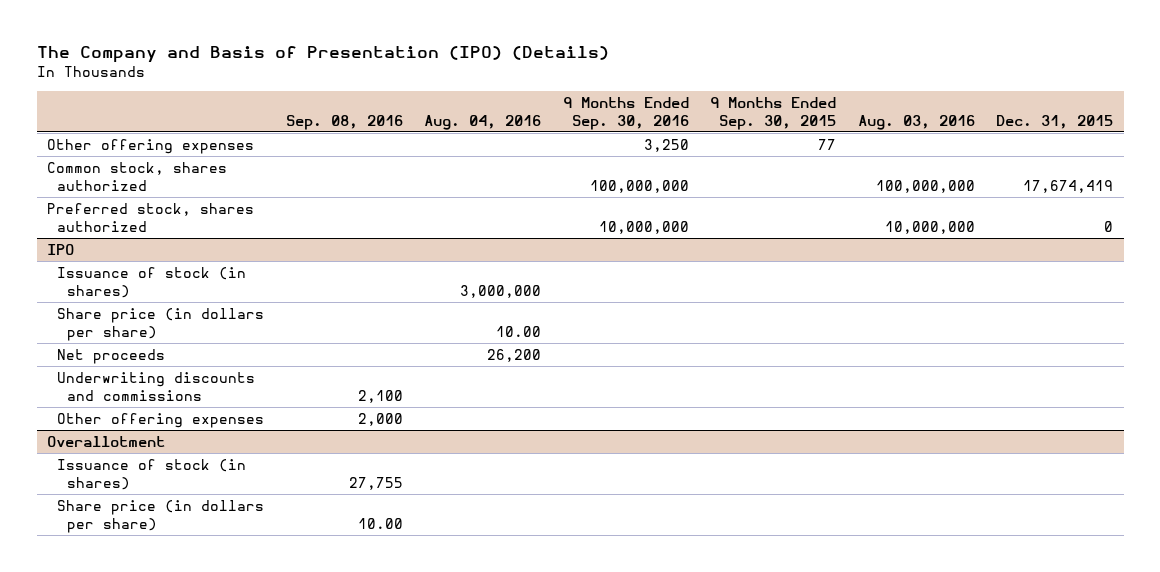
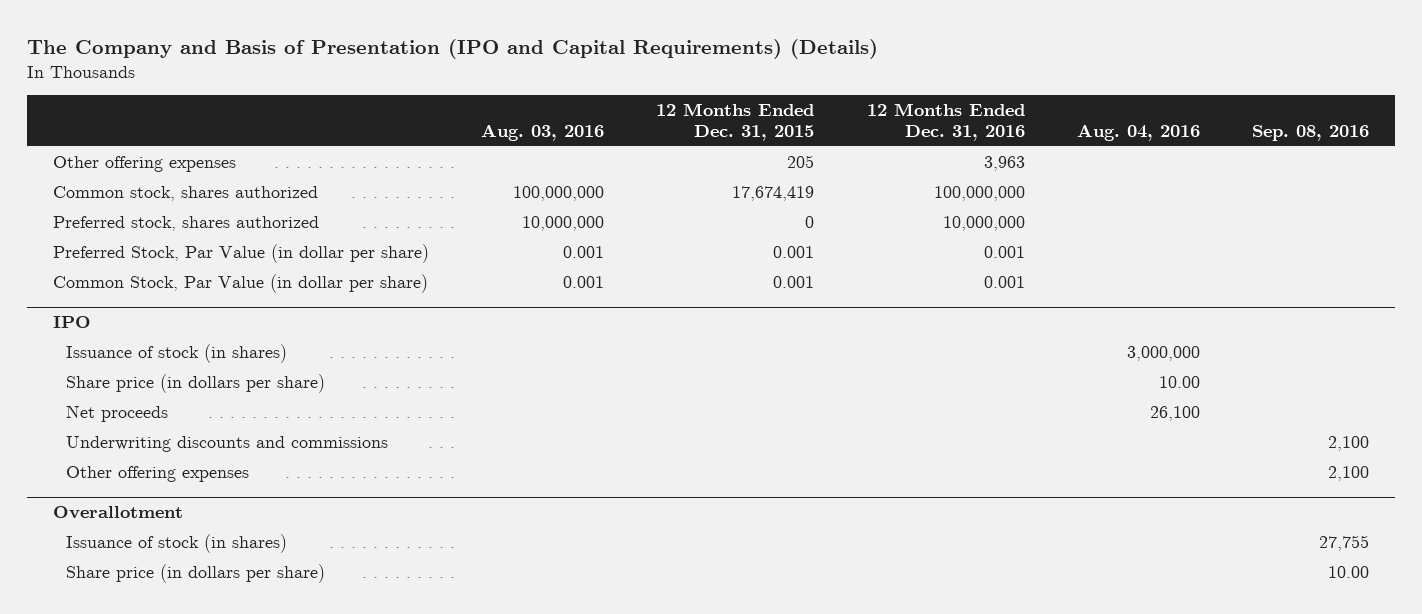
[36,46,609,64] The Company and Basis of Presentation (IPO) (Details) -> [26,39,878,60] The Company and Basis of Presentation (IPO and Capital Requirements) (Details)
[562,96,689,130] 9 Months Ended Sep. 30, 2016 -> none
[710,96,837,130] 9 Months Ended Sep. 30, 2015 -> none
[996,114,1114,129] Dec. 31, 2015 -> none
none -> [656,103,815,141] 12 Months Ended Dec. 31, 2015
none -> [866,103,1025,141] 12 Months Ended Dec. 31, 2016
none -> [52,244,429,264] Preferred Stock, Par Value (in dollar per share)
none -> [52,274,428,294] Common Stock, Par Value (in dollar per share)
[487,348,542,362] 26,200 -> [1149,406,1200,422] 26,100
[357,412,403,426] 2,000 -> [1328,466,1370,482] 2,100

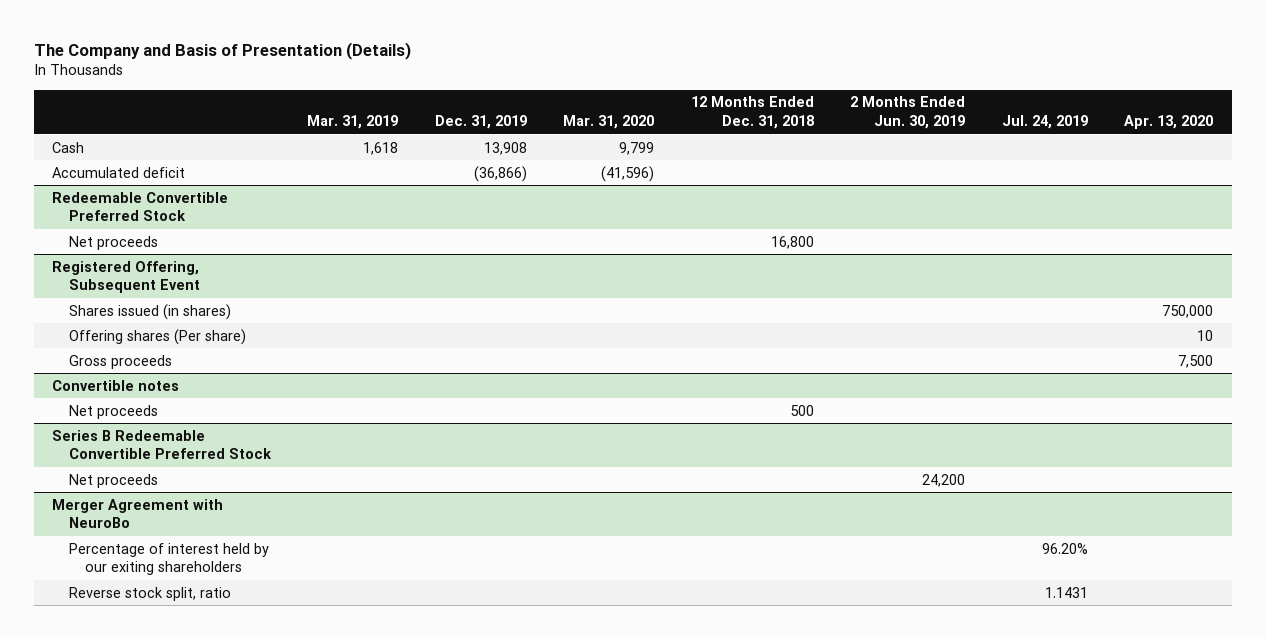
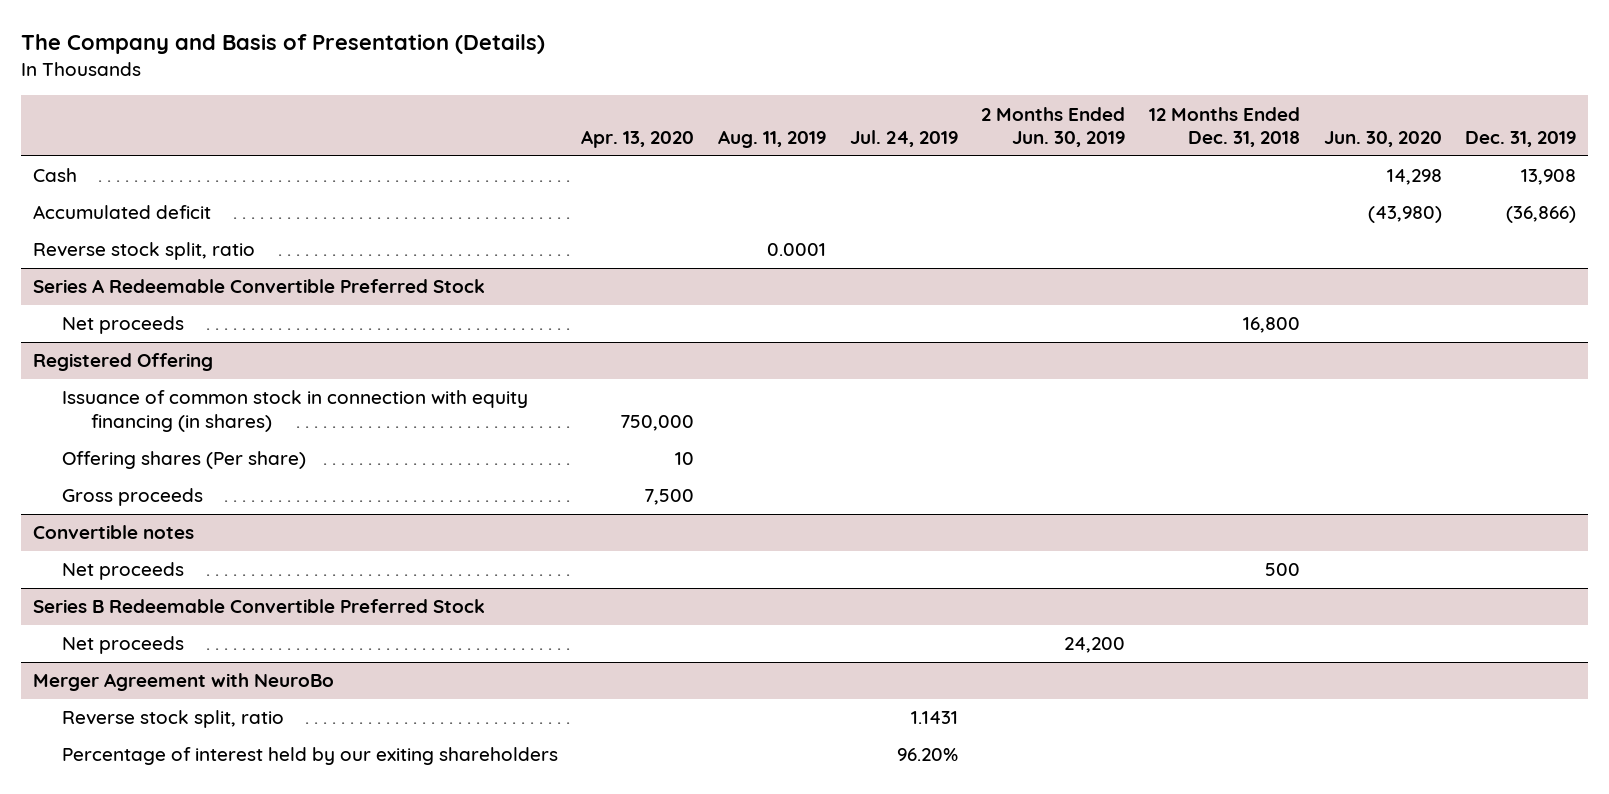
[307,114,399,129] Mar. 31, 2019 -> none
[563,114,655,129] Mar. 31, 2020 -> none
none -> [717,130,826,149] Aug. 11, 2019
none -> [1323,131,1442,148] Jun. 30, 2020
none -> [32,242,255,261] Reverse stock split, ratio
[52,191,229,222] Redeemable Convertible Preferred Stock -> [32,279,485,294] Series A Redeemable Convertible Preferred Stock
[52,260,200,294] Registered Offering, Subsequent Event -> [32,353,213,372] Registered Offering
[68,303,231,320] Shares issued (in shares) -> [61,390,528,432] Issuance of common stock in connection with equity financing (in shares)
[68,542,269,576] Percentage of interest held by our exiting shareholders -> [61,747,558,766] Percentage of interest held by our exiting shareholders

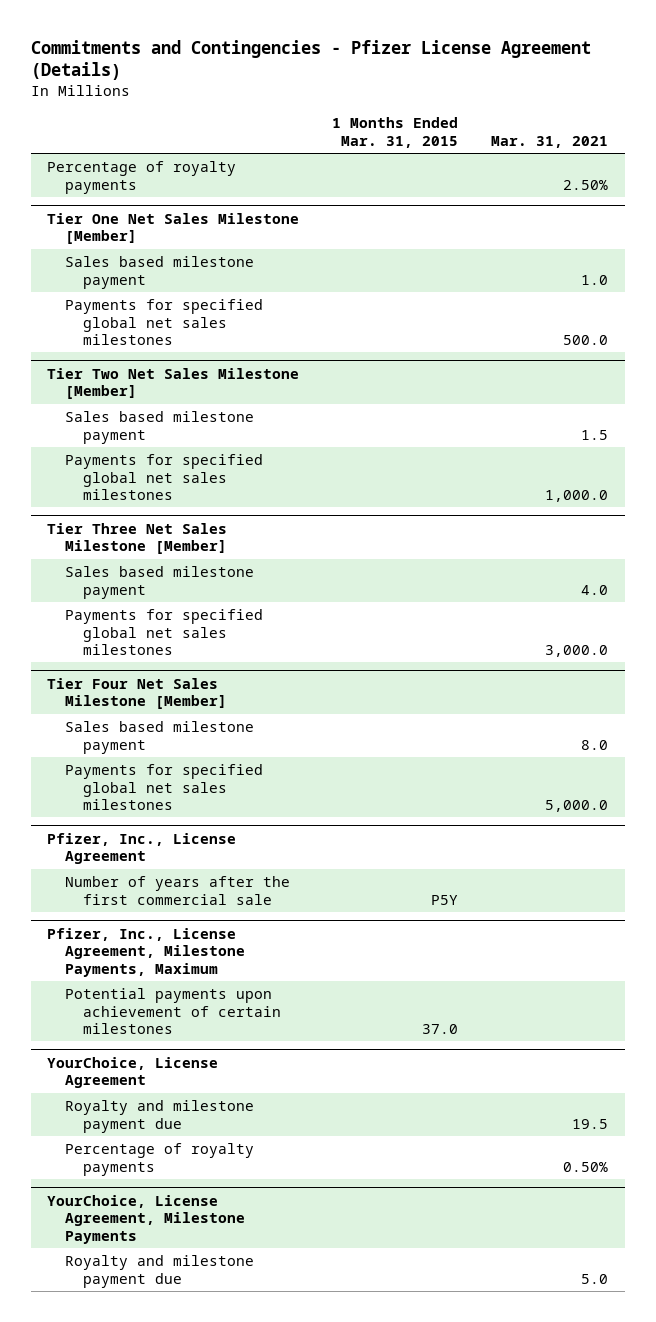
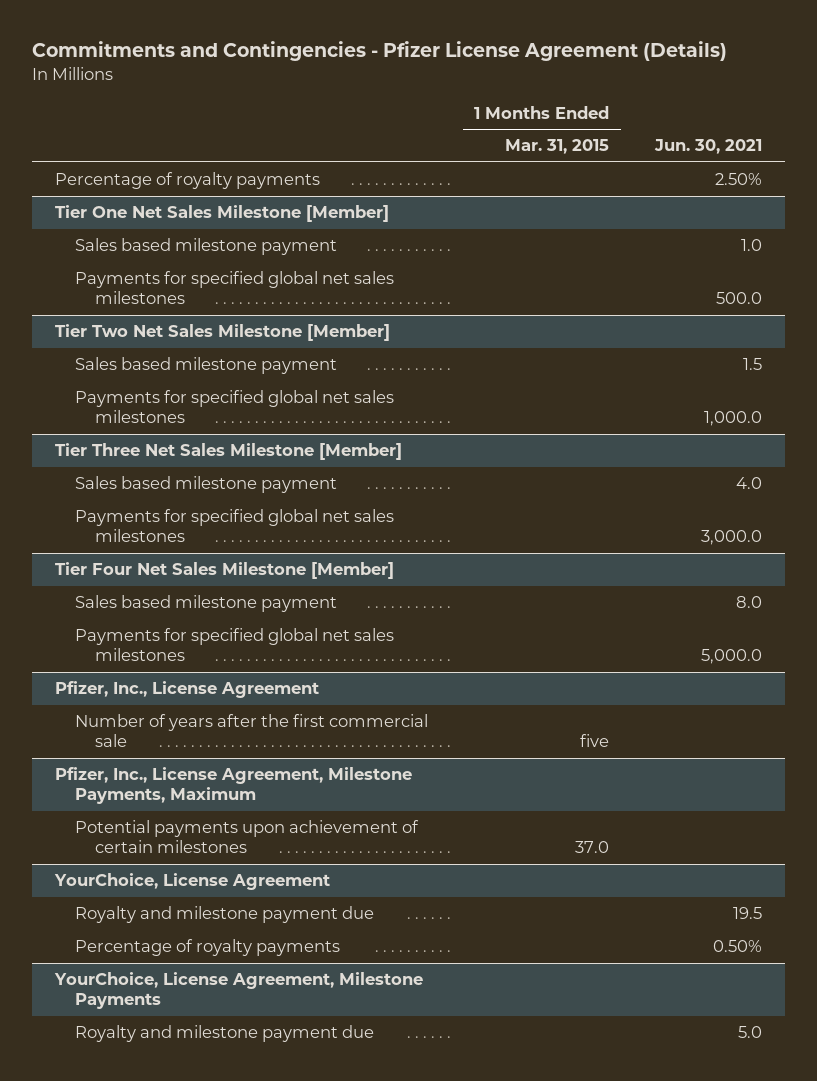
[491,136,609,149] Mar. 31, 2021 -> none
none -> [654,139,763,155] Jun. 30, 2021
[431,894,459,905] P5Y -> [580,734,610,748] five

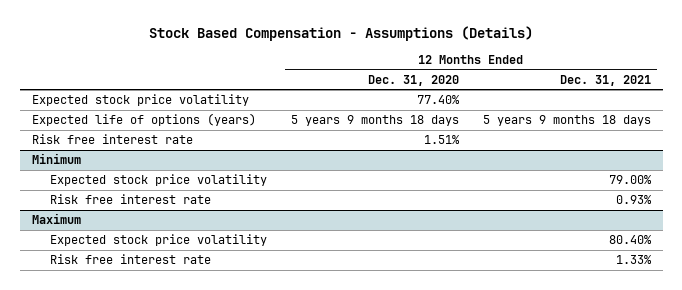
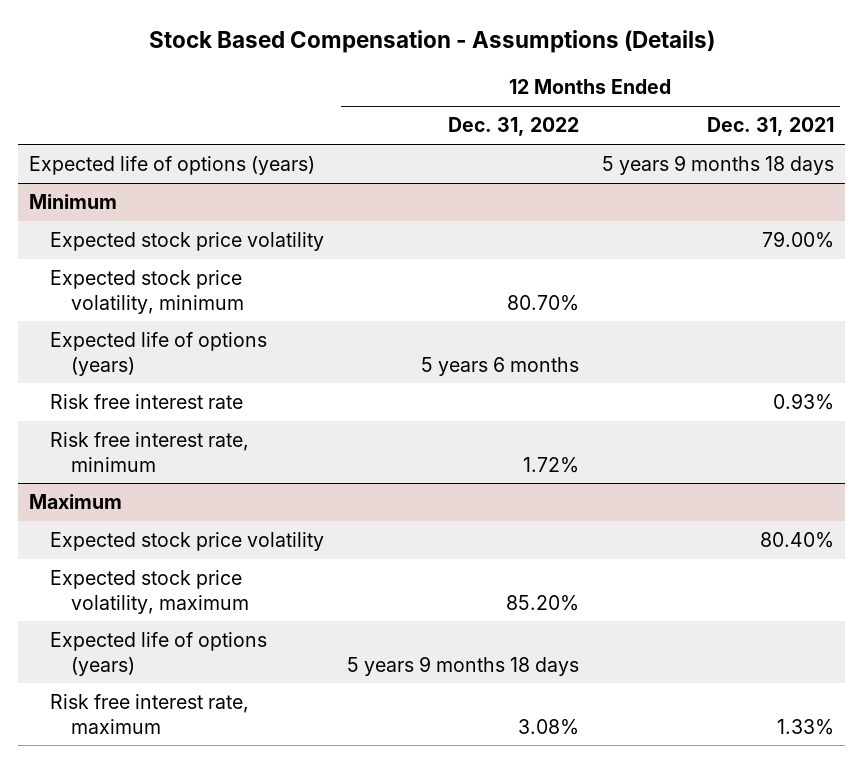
[368,74,460,86] Dec. 31, 2020 -> none
none -> [448,117,580,137] Dec. 31, 2022
[31,94,249,107] Expected stock price volatility -> none
[31,134,193,145] Risk free interest rate -> none
none -> [50,270,245,314] Expected stock price volatility, minimum
none -> [50,332,268,376] Expected life of options (years)
none -> [50,432,250,472] Risk free interest rate, minimum
none -> [50,570,250,614] Expected stock price volatility, maximum
none -> [50,632,268,676] Expected life of options (years)
[50,254,212,265] Risk free interest rate -> [50,694,250,734] Risk free interest rate, maximum

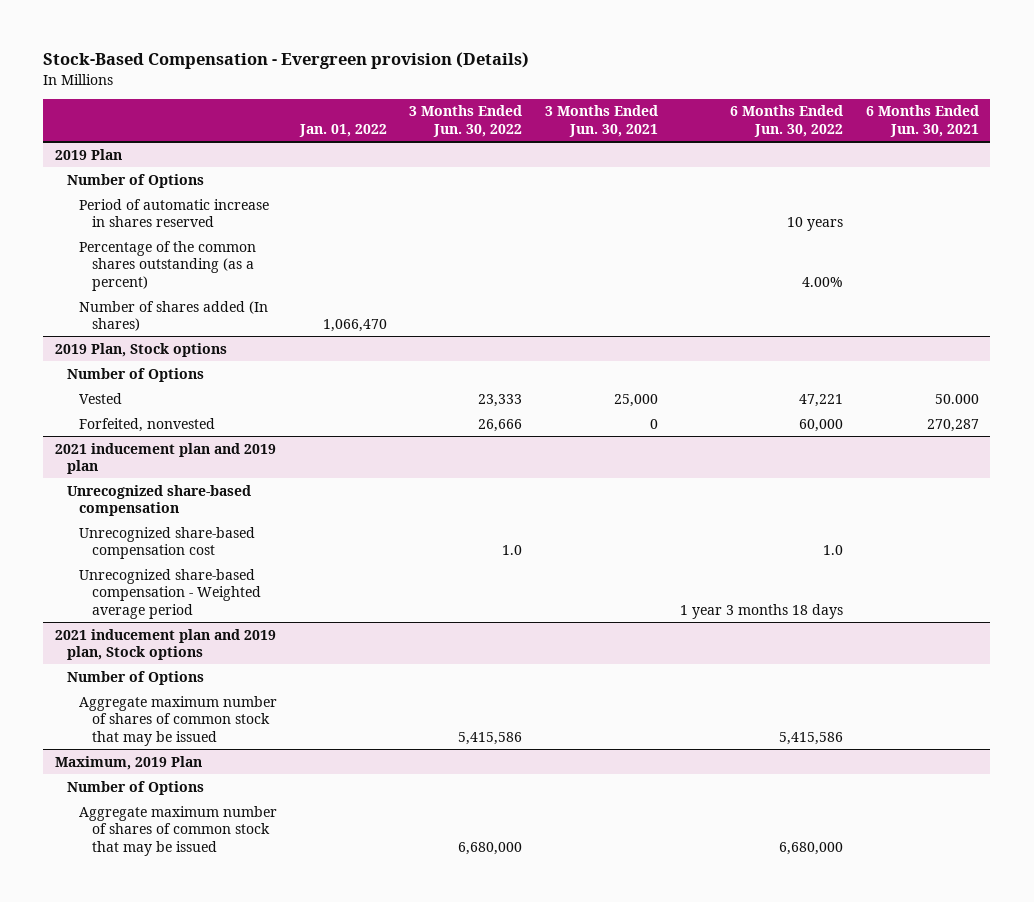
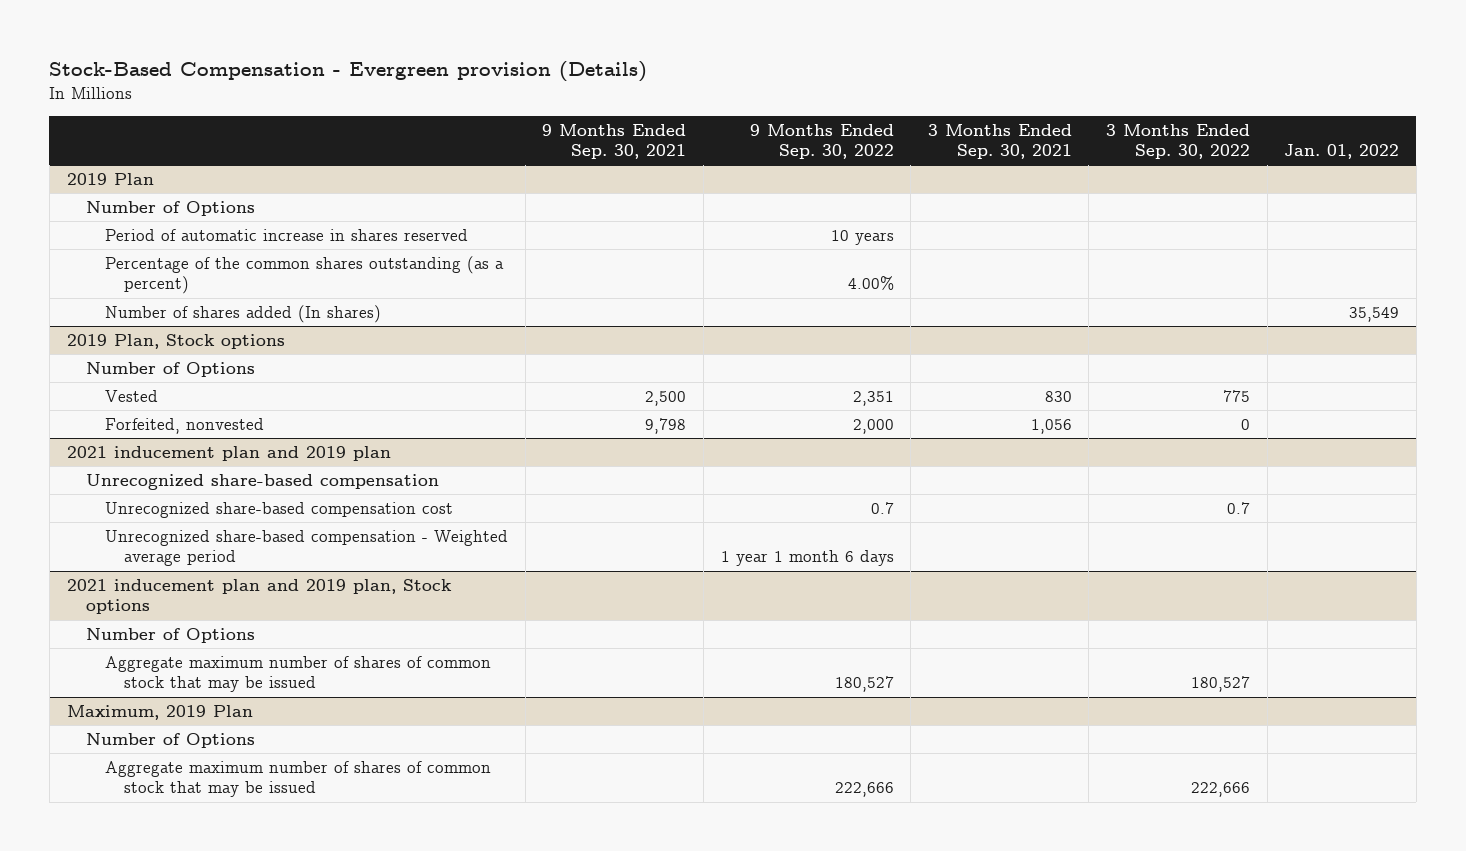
[409,105,523,137] 3 Months Ended Jun. 30, 2022 -> none
[544,105,658,137] 3 Months Ended Jun. 30, 2021 -> none
[730,105,844,137] 6 Months Ended Jun. 30, 2022 -> none
[865,105,979,137] 6 Months Ended Jun. 30, 2021 -> none
none -> [542,123,687,160] 9 Months Ended Sep. 30, 2021
none -> [749,123,894,160] 9 Months Ended Sep. 30, 2022
none -> [927,123,1072,160] 3 Months Ended Sep. 30, 2021
none -> [1106,123,1251,160] 3 Months Ended Sep. 30, 2022
[322,319,387,333] 1,066,470 -> [1349,307,1400,323] 35,549

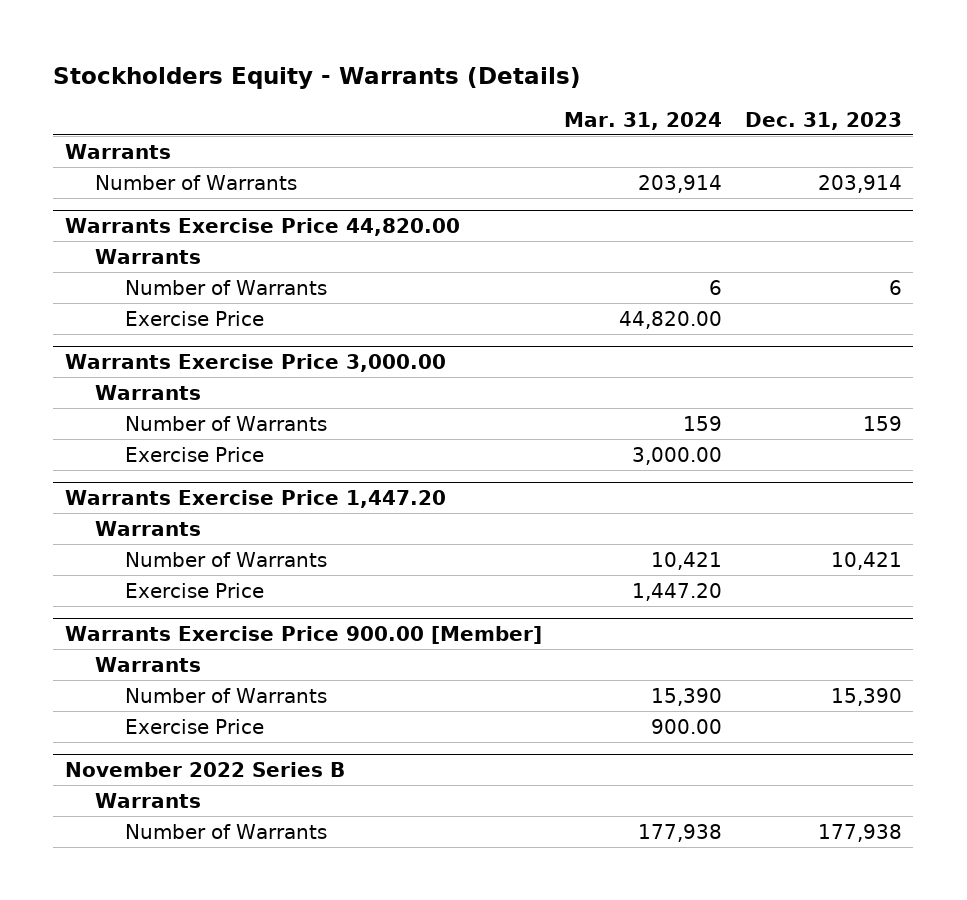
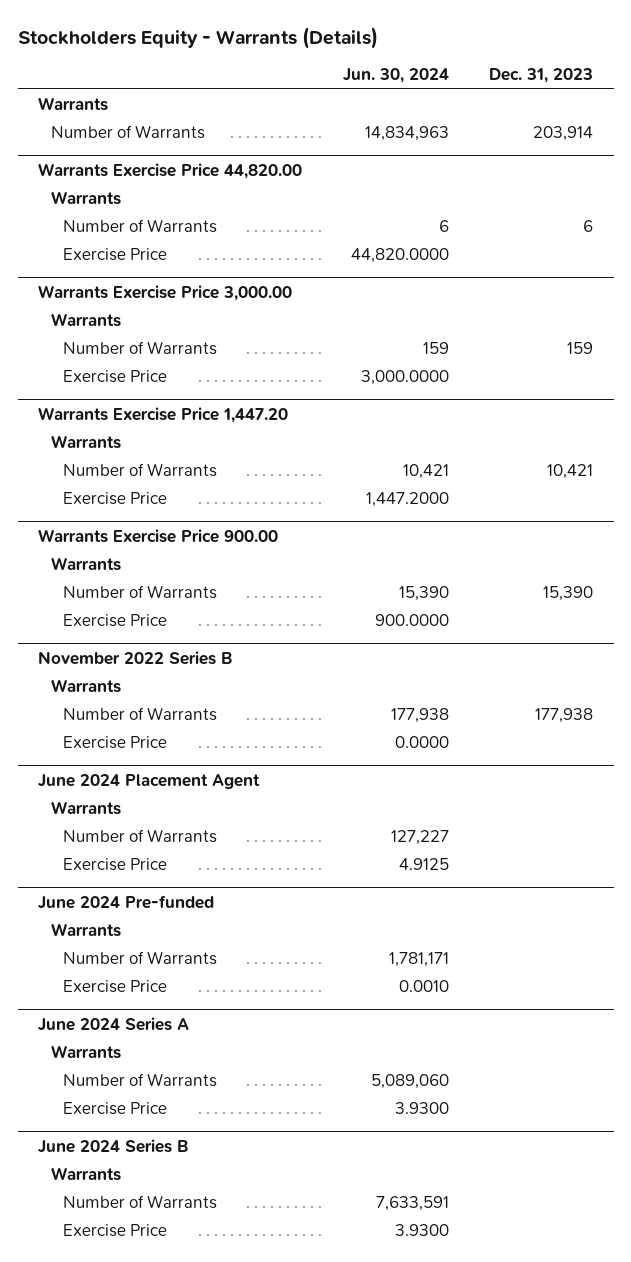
[564,111,723,130] Mar. 31, 2024 -> none
none -> [342,68,449,84] Jun. 30, 2024
[64,626,542,645] Warrants Exercise Price 900.00 [Member] -> [38,528,279,543] Warrants Exercise Price 900.00
none -> [63,735,168,749] Exercise Price
none -> [38,773,261,789] June 2024 Placement Agent
none -> [50,800,121,815] Warrants
none -> [63,828,218,843] Number of Warrants
none -> [63,857,168,871] Exercise Price
none -> [38,894,215,909] June 2024 Pre-funded
none -> [50,922,121,937] Warrants
none -> [63,950,218,965] Number of Warrants
none -> [63,979,168,993] Exercise Price
none -> [38,1016,190,1031] June 2024 Series A
none -> [50,1044,121,1059] Warrants
none -> [63,1072,218,1087] Number of Warrants
none -> [63,1101,168,1115] Exercise Price
none -> [38,1138,190,1153] June 2024 Series B
none -> [50,1166,121,1181] Warrants
none -> [63,1194,218,1209] Number of Warrants
none -> [63,1223,168,1237] Exercise Price

